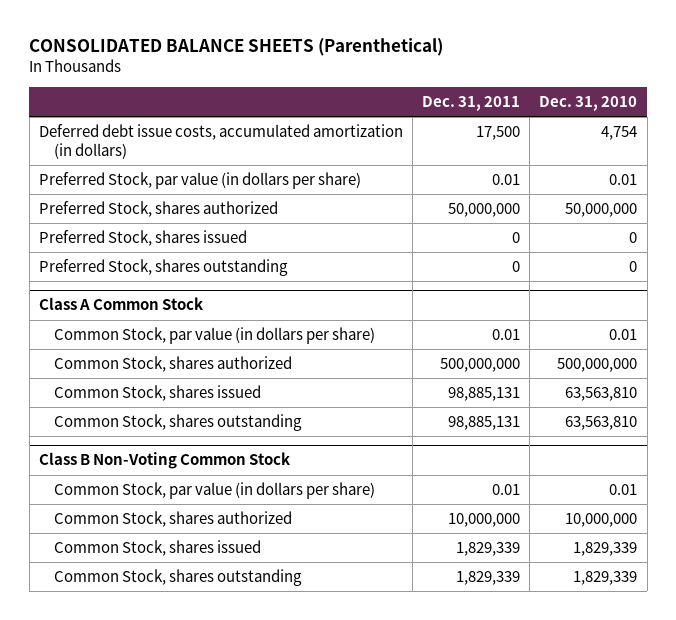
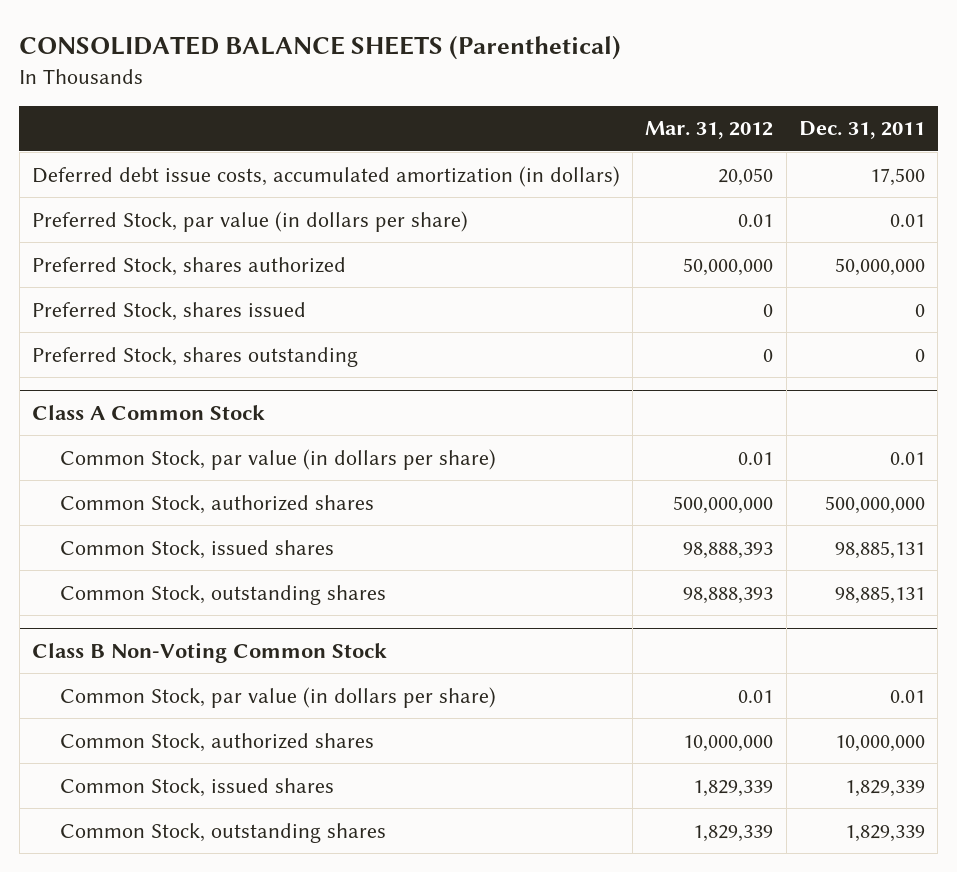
[539,96,638,112] Dec. 31, 2010 -> none
none -> [645,121,774,140] Mar. 31, 2012
[53,356,292,373] Common Stock, shares authorized -> [60,494,375,514] Common Stock, authorized shares
[53,385,261,402] Common Stock, shares issued -> [60,539,335,559] Common Stock, issued shares
[53,414,302,432] Common Stock, shares outstanding -> [60,584,387,605] Common Stock, outstanding shares
[53,511,292,528] Common Stock, shares authorized -> [60,732,375,752] Common Stock, authorized shares
[53,540,261,557] Common Stock, shares issued -> [60,777,335,797] Common Stock, issued shares
[53,569,302,587] Common Stock, shares outstanding -> [60,822,387,843] Common Stock, outstanding shares

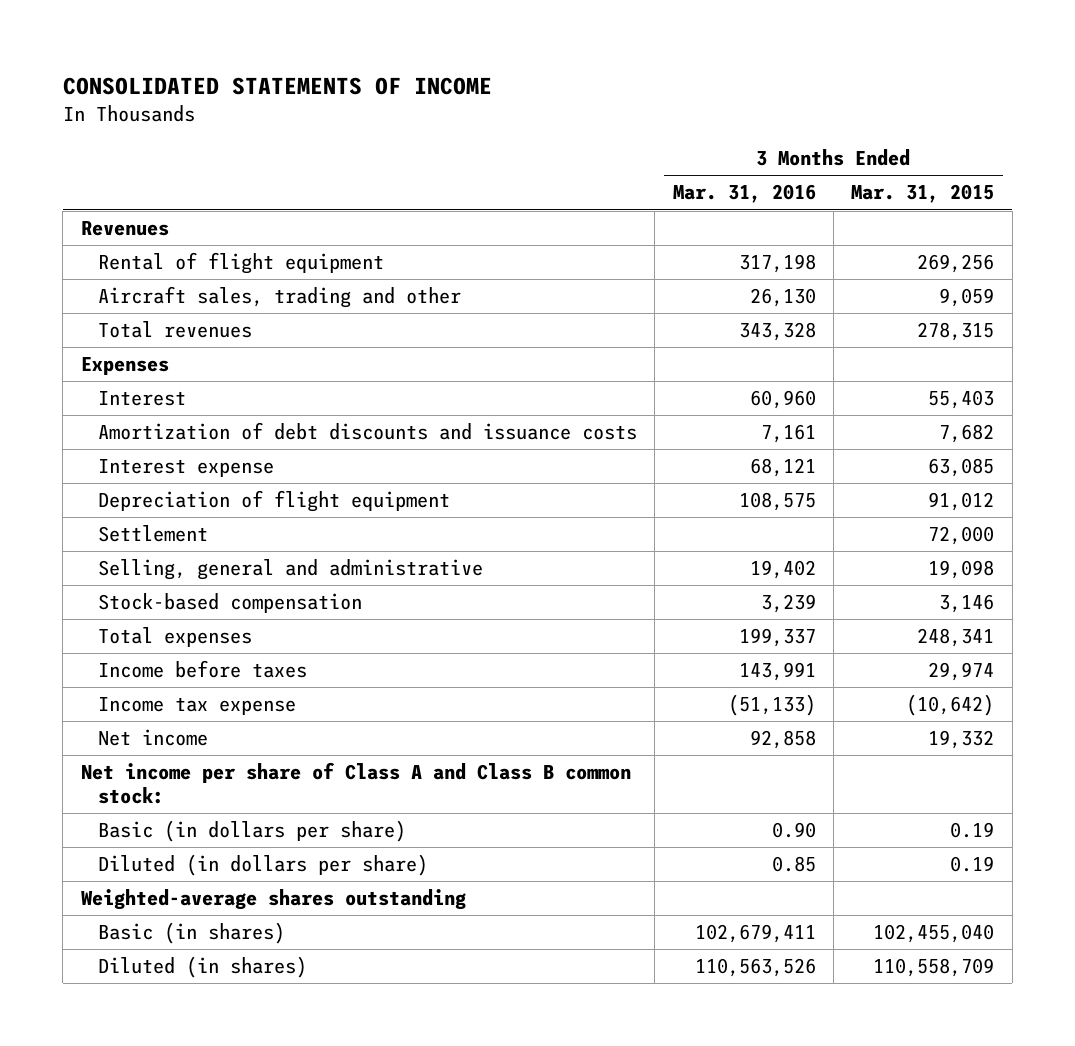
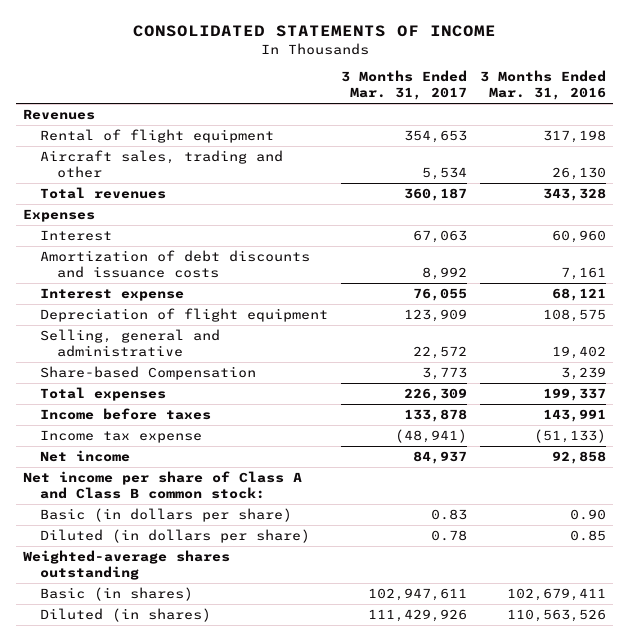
[851,184,995,204] Mar. 31, 2015 -> none
none -> [341,70,468,101] 3 Months Ended Mar. 31, 2017
[98,525,209,543] Settlement -> none
[98,593,363,614] Stock-based compensation -> [39,365,256,380] Share-based Compensation

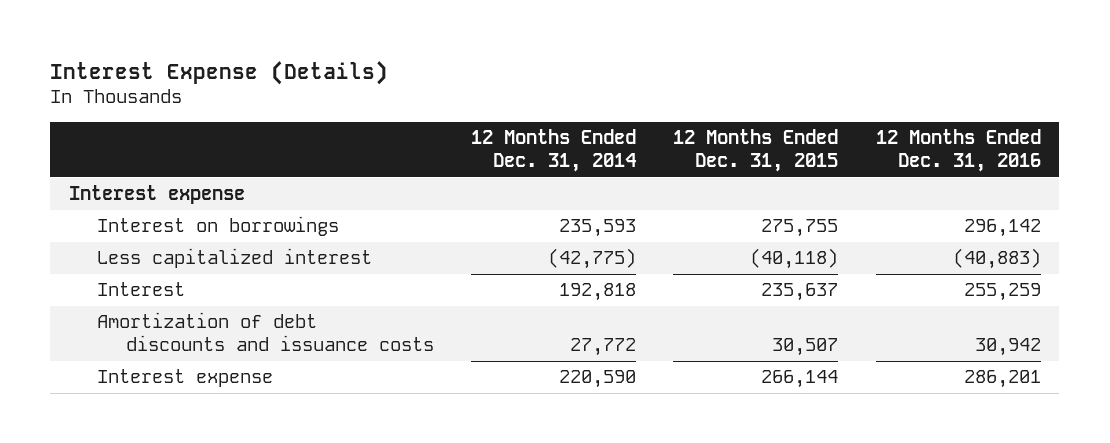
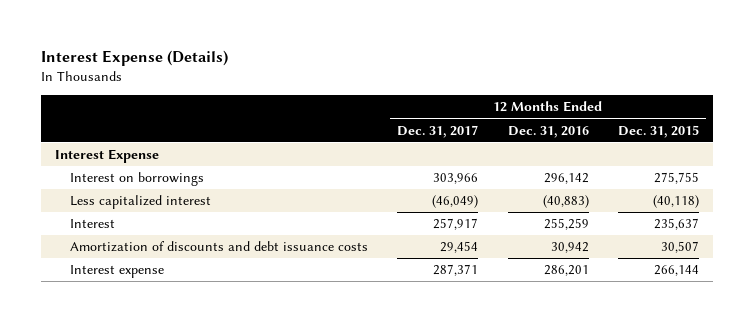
[471,129,637,173] 12 Months Ended Dec. 31, 2014 -> none
none -> [397,124,479,138] Dec. 31, 2017
[69,185,246,205] Interest expense -> [55,149,160,164] Interest Expense
[97,312,434,352] Amortization of debt discounts and issuance costs -> [70,241,369,253] Amortization of discounts and debt issuance costs

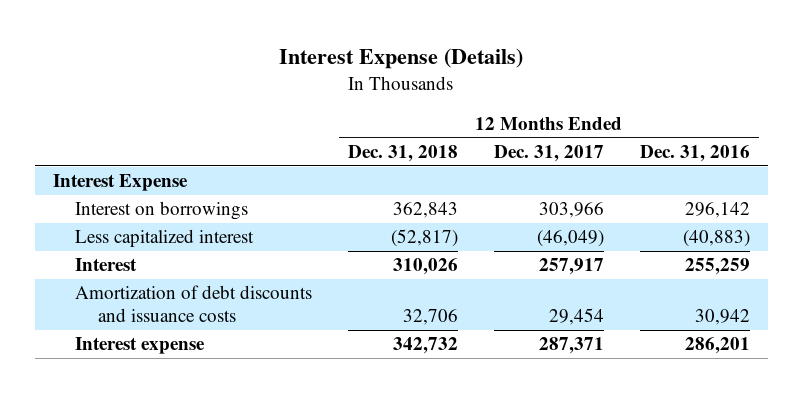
[617,124,699,138] Dec. 31, 2015 -> none
none -> [348,145,459,163] Dec. 31, 2018
[70,241,369,253] Amortization of discounts and debt issuance costs -> [75,285,313,323] Amortization of debt discounts and issuance costs

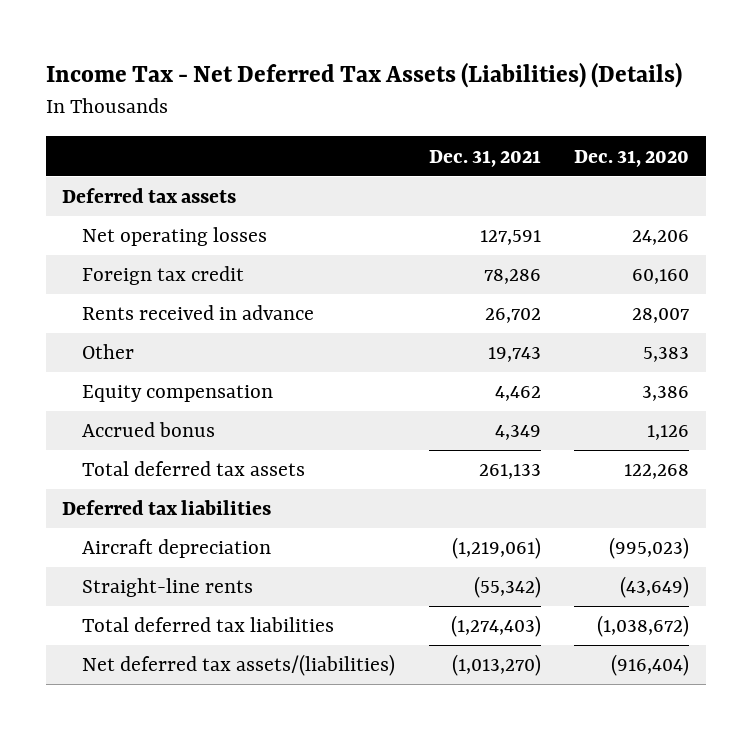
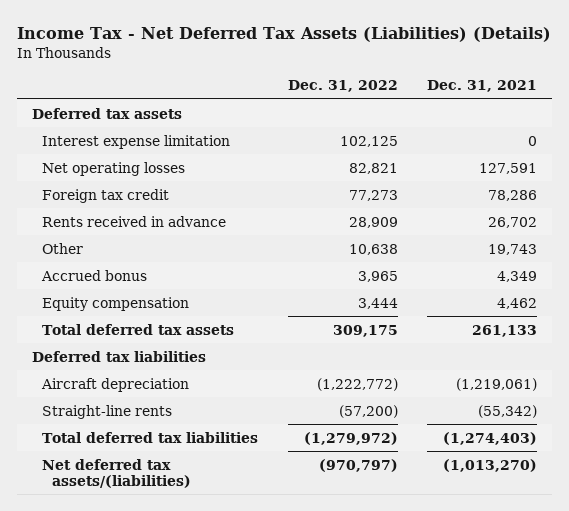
[574,149,690,167] Dec. 31, 2020 -> none
none -> [287,80,398,93] Dec. 31, 2022
none -> [42,134,231,149] Interest expense limitation
[82,385,274,403] Equity compensation -> [42,296,190,311] Equity compensation

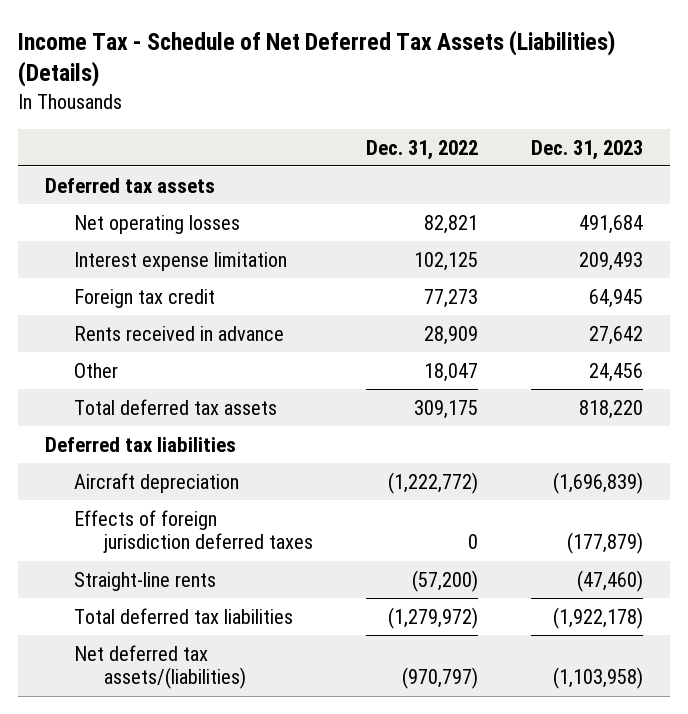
[17,26,552,42] Income Tax - Net Deferred Tax Assets (Liabilities) (Details) -> [18,29,616,88] Income Tax - Schedule of Net Deferred Tax Assets (Liabilities) (Details)
[427,80,538,93] Dec. 31, 2021 -> none
none -> [531,139,644,160] Dec. 31, 2023
[42,134,231,149] Interest expense limitation -> [74,251,288,271] Interest expense limitation
[41,269,148,281] Accrued bonus -> none
[42,296,190,311] Equity compensation -> none
[348,243,398,255] 10,638 -> [424,362,479,382] 18,047
none -> [74,509,314,554] Effects of foreign jurisdiction deferred taxes

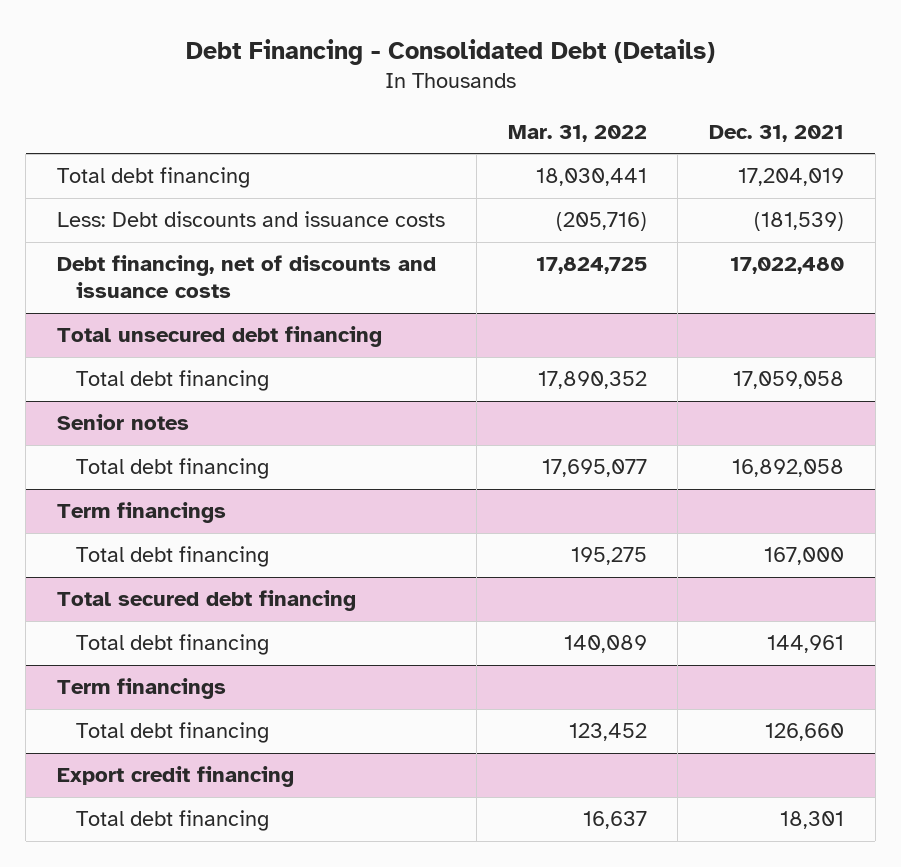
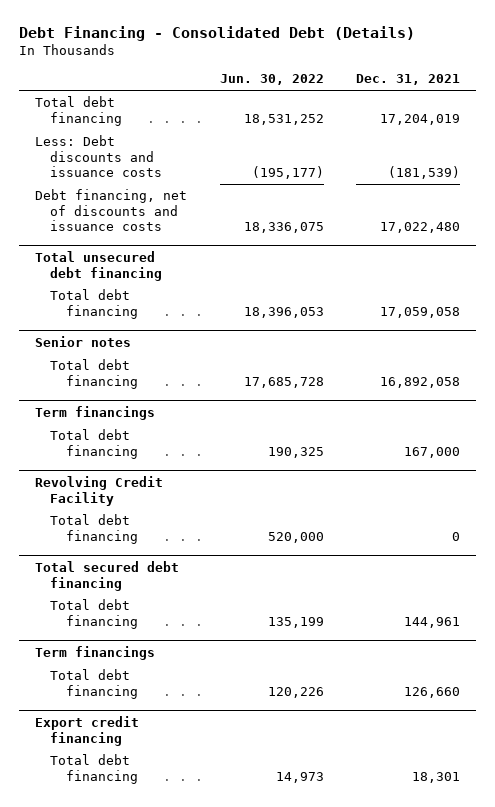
[507,124,647,142] Mar. 31, 2022 -> none
none -> [219,74,324,86] Jun. 30, 2022
none -> [34,475,163,506] Revolving Credit Facility
none -> [50,514,138,544] Total debt financing

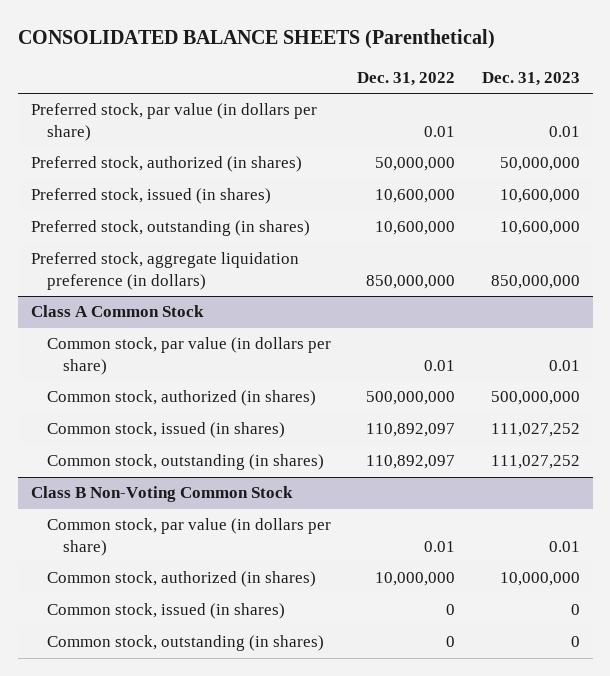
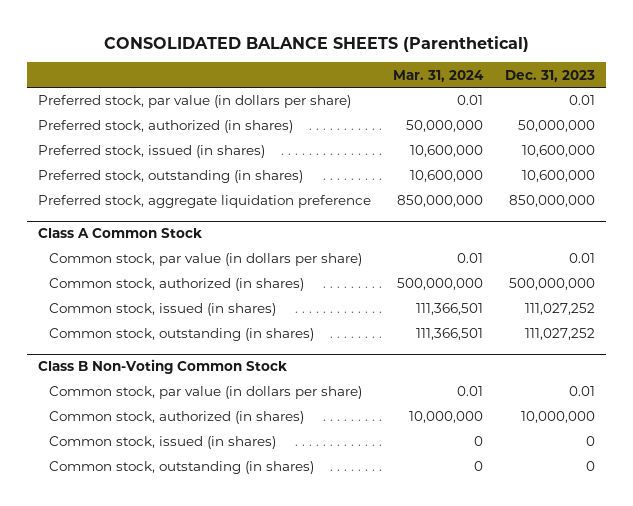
[357,71,456,86] Dec. 31, 2022 -> none
none -> [393,69,485,82] Mar. 31, 2024
[30,252,299,290] Preferred stock, aggregate liquidation preference (in dollars) -> [38,195,372,209] Preferred stock, aggregate liquidation preference

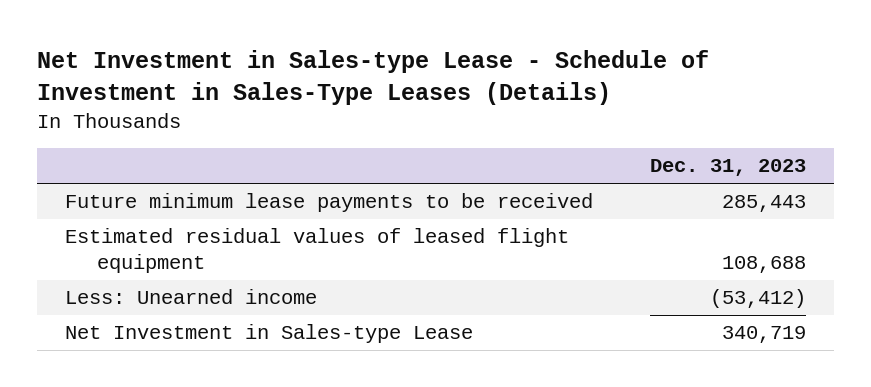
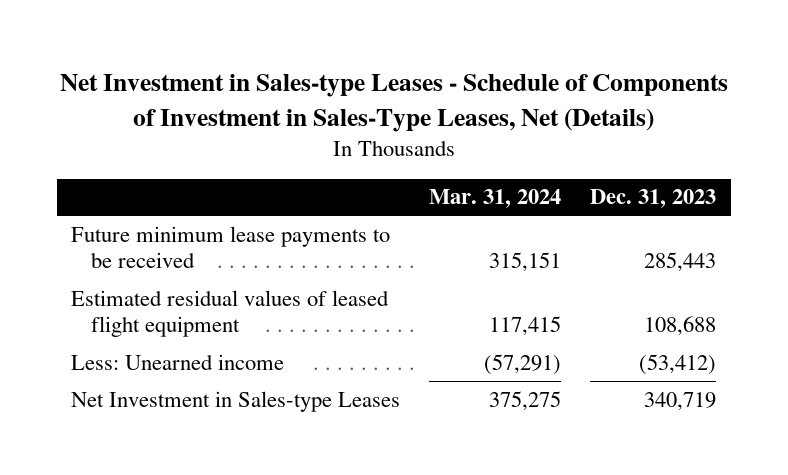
[36,50,709,106] Net Investment in Sales-type Lease - Schedule of Investment in Sales-Type Leases (Details) -> [59,74,728,133] Net Investment in Sales-type Leases - Schedule of Components of Investment in Sales-Type Leases, Net (Details)
none -> [429,189,562,209] Mar. 31, 2024
[65,324,474,344] Net Investment in Sales-type Lease -> [71,390,401,412] Net Investment in Sales-type Leases

